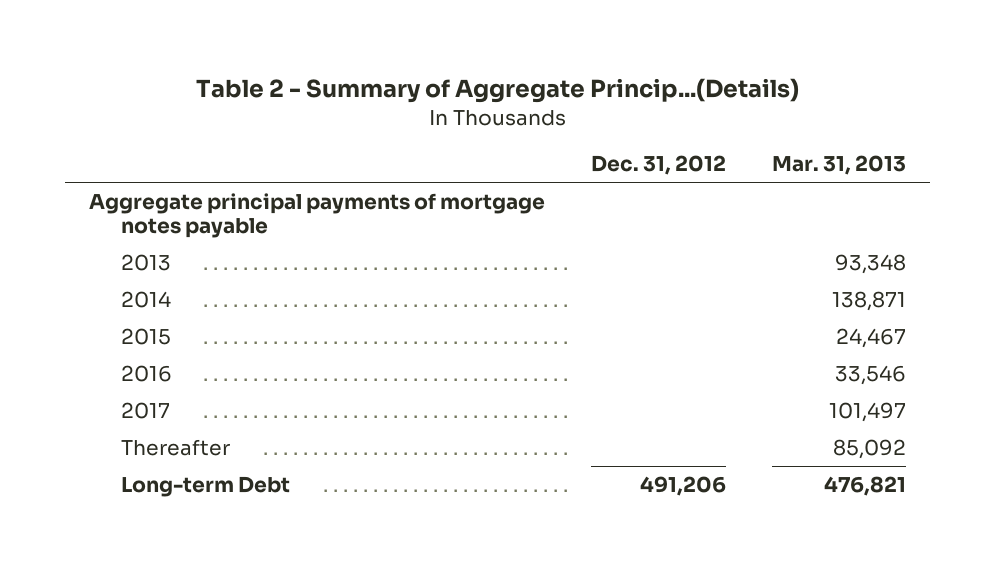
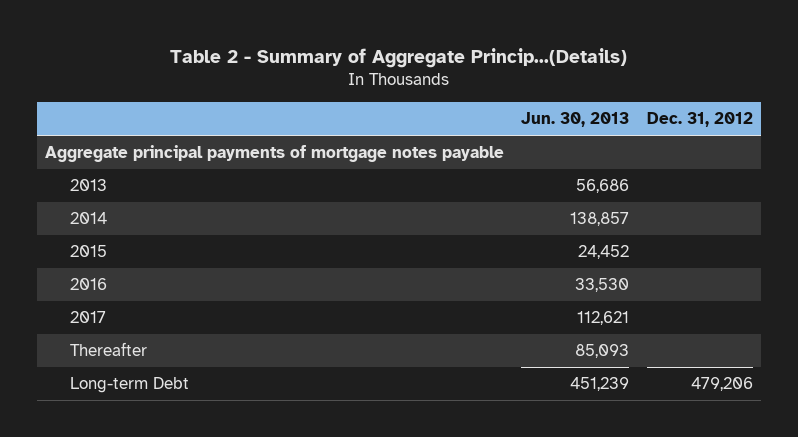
[772,155,907,176] Mar. 31, 2013 -> none
none -> [521,112,630,128] Jun. 30, 2013
[640,475,727,496] 491,206 -> [690,377,753,392] 479,206

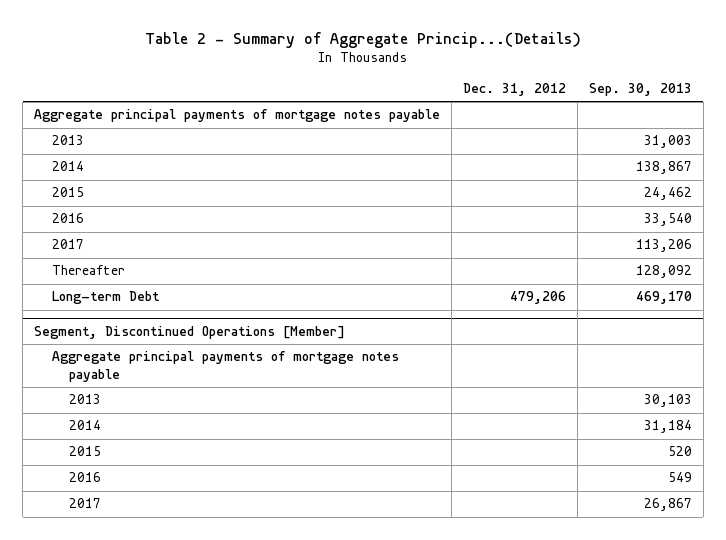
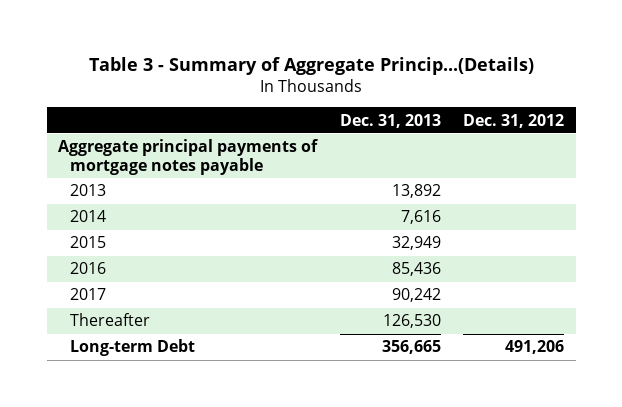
[145,31,582,48] Table 2 - Summary of Aggregate Princip...(Details) -> [89,56,535,75] Table 3 - Summary of Aggregate Princip...(Details)
[588,83,692,97] Sep. 30, 2013 -> none
none -> [339,113,441,128] Dec. 31, 2013
[34,326,346,340] Segment, Discontinued Operations [Member] -> none
[51,351,399,383] Aggregate principal payments of mortgage notes payable -> none
[68,394,101,405] 2013 -> none
[68,420,101,431] 2014 -> none
[68,446,101,457] 2015 -> none
[68,472,101,483] 2016 -> none
[68,498,101,509] 2017 -> none
[510,291,567,305] 479,206 -> [505,340,565,355] 491,206

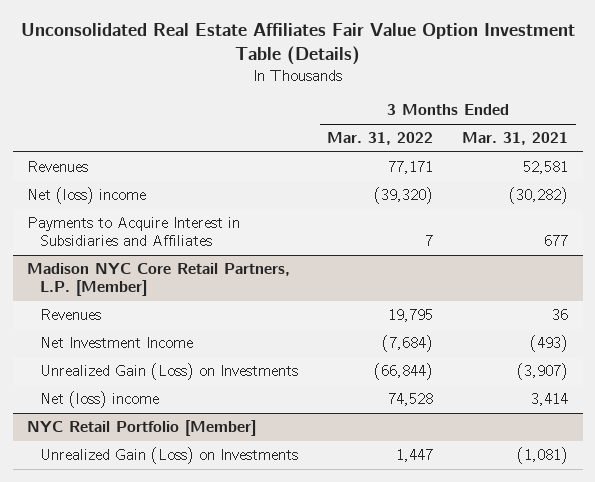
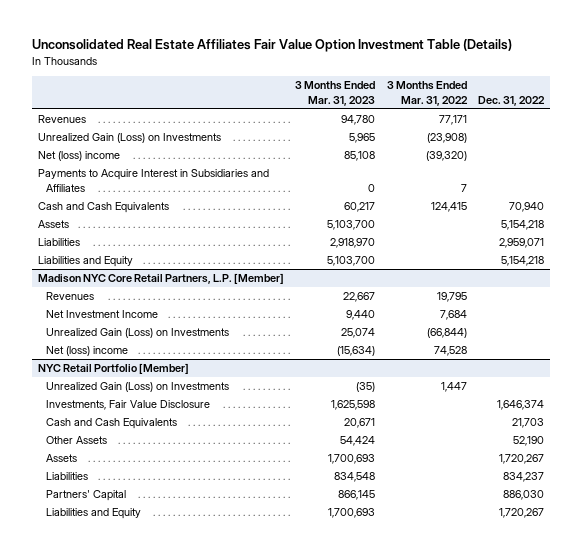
[462,132,569,146] Mar. 31, 2021 -> none
none -> [295,81,376,106] 3 Months Ended Mar. 31, 2023
none -> [478,95,546,106] Dec. 31, 2022
none -> [37,133,221,144] Unrealized Gain (Loss) on Investments
none -> [37,202,169,214] Cash and Cash Equivalents
none -> [37,220,69,229] Assets
none -> [37,238,80,247] Liabilities
none -> [37,256,133,268] Liabilities and Equity
[382,335,434,353] (7,684) -> [439,310,467,321] 7,684
none -> [45,400,210,411] Investments, Fair Value Disclosure
none -> [45,418,177,430] Cash and Cash Equivalents
none -> [45,436,107,445] Other Assets
none -> [45,454,77,463] Assets
none -> [45,472,88,481] Liabilities
none -> [45,490,126,502] Partners' Capital
none -> [45,508,141,520] Liabilities and Equity

